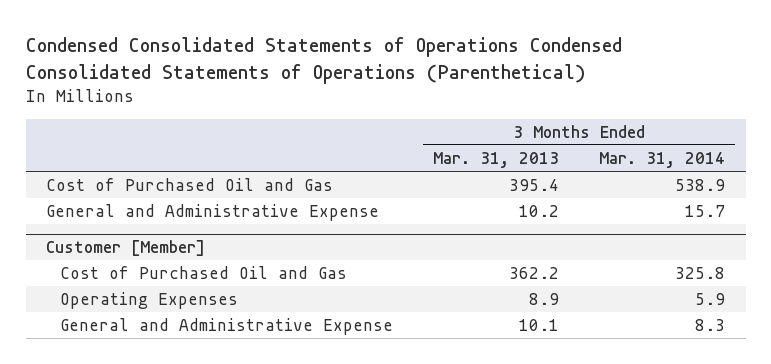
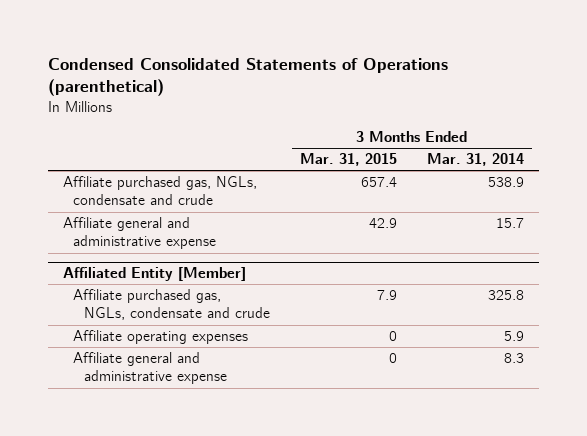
[25,37,622,84] Condensed Consolidated Statements of Operations Condensed Consolidated Statements of Operations (Parenthetical) -> [47,58,448,97] Condensed Consolidated Statements of Operations (parenthetical)
[432,151,559,168] Mar. 31, 2013 -> none
none -> [299,153,397,167] Mar. 31, 2015
[45,240,205,257] Customer [Member] -> none
[45,178,333,192] Cost of Purchased Oil and Gas -> [63,176,258,206] Affiliate purchased gas, NGLs, condensate and crude
[45,204,379,222] General and Administrative Expense -> [63,217,217,250] Affiliate general and administrative expense
none -> [63,267,247,282] Affiliated Entity [Member]
[59,266,347,280] Cost of Purchased Oil and Gas -> [73,289,270,321] Affiliate purchased gas, NGLs, condensate and crude
[59,292,238,310] Operating Expenses -> [73,330,249,345] Affiliate operating expenses
[59,318,393,336] General and Administrative Expense -> [73,352,227,385] Affiliate general and administrative expense

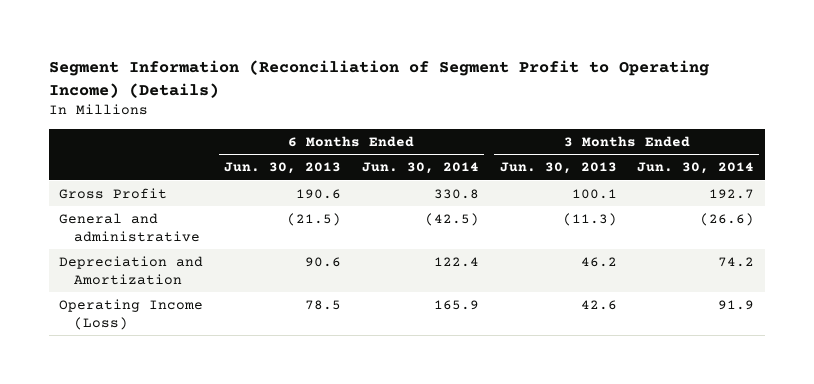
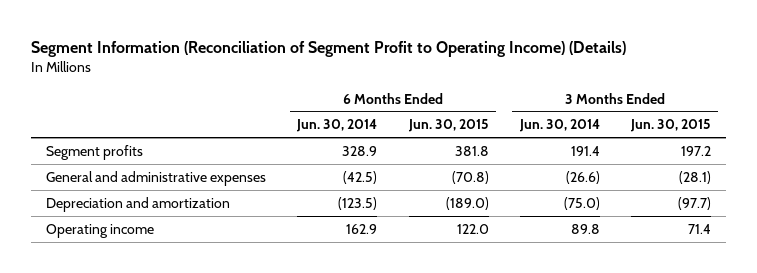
[224,162,342,175] Jun. 30, 2013 -> none
[499,162,617,175] Jun. 30, 2013 -> none
none -> [407,119,489,133] Jun. 30, 2015
none -> [629,119,711,133] Jun. 30, 2015
[59,187,168,199] Gross Profit -> [46,144,144,160] Segment profits
[433,188,479,199] 330.8 -> [342,145,378,156] 328.9
[709,188,755,199] 192.7 -> [570,145,600,156] 191.4
[59,212,201,243] General and administrative -> [46,170,267,186] General and administrative expenses
[59,255,204,286] Depreciation and Amortization -> [46,196,231,212] Depreciation and amortization
[433,256,479,267] 122.4 -> [338,196,378,210] (123.5)
[718,256,755,267] 74.2 -> [563,196,600,210] (75.0)
[59,298,204,331] Operating Income (Loss) -> [46,223,155,238] Operating income
[433,299,479,310] 165.9 -> [346,223,378,234] 162.9
[718,299,755,310] 91.9 -> [570,223,600,234] 89.8

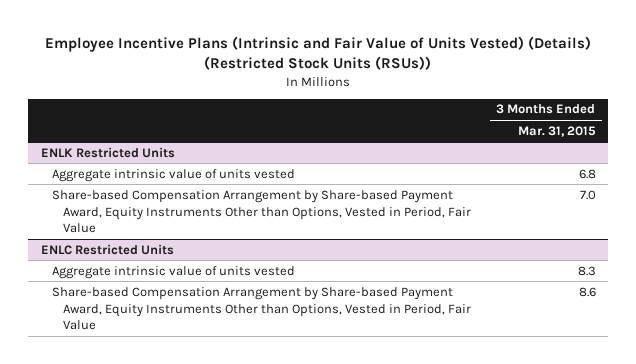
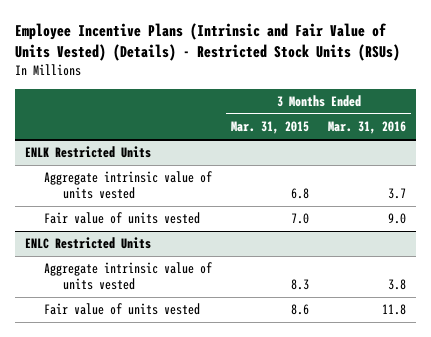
[45,36,592,71] Employee Incentive Plans (Intrinsic and Fair Value of Units Vested) (Details) (Restricted Stock Units (RSUs)) -> [15,22,401,61] Employee Incentive Plans (Intrinsic and Fair Value of Units Vested) (Details) - Restricted Stock Units (RSUs)
none -> [328,121,407,135] Mar. 31, 2016
[51,189,472,234] Share-based Compensation Arrangement by Share-based Payment Award, Equity Instruments Other than Options, Vested in Period, Fair Value -> [43,212,200,225] Fair value of units vested
[51,286,472,331] Share-based Compensation Arrangement by Share-based Payment Award, Equity Instruments Other than Options, Vested in Period, Fair Value -> [43,303,200,316] Fair value of units vested

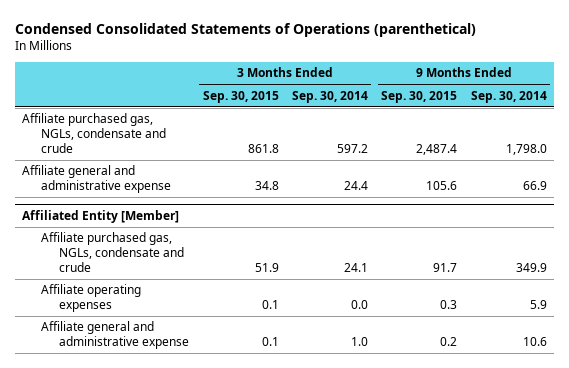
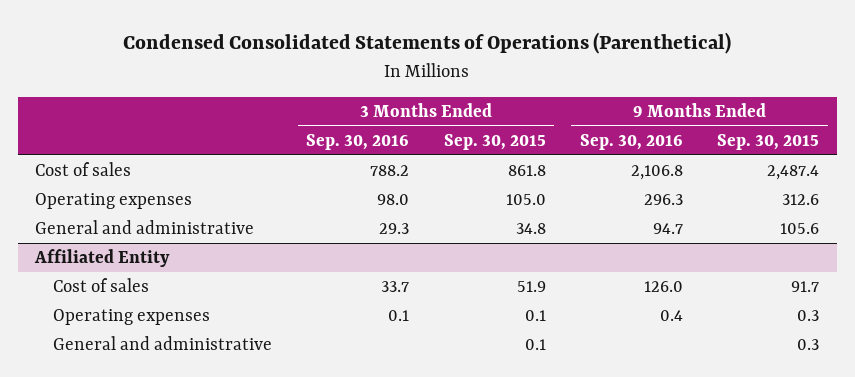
[15,22,477,37] Condensed Consolidated Statements of Operations (parenthetical) -> [123,32,732,55] Condensed Consolidated Statements of Operations (Parenthetical)
[292,90,369,103] Sep. 30, 2014 -> none
[470,90,547,103] Sep. 30, 2014 -> none
none -> [306,133,410,150] Sep. 30, 2016
none -> [580,133,684,150] Sep. 30, 2016
[22,113,166,154] Affiliate purchased gas, NGLs, condensate and crude -> [35,162,132,177] Cost of sales
none -> [35,193,193,210] Operating expenses
[22,165,171,194] Affiliate general and administrative expense -> [35,220,255,235] General and administrative
[22,209,180,223] Affiliated Entity [Member] -> [34,249,171,268] Affiliated Entity
[40,232,185,273] Affiliate purchased gas, NGLs, condensate and crude -> [52,278,149,293] Cost of sales
[40,284,141,313] Affiliate operating expenses -> [52,309,210,326] Operating expenses
[40,321,190,350] Affiliate general and administrative expense -> [52,336,272,351] General and administrative
[440,337,458,347] 0.2 -> [797,339,820,351] 0.3

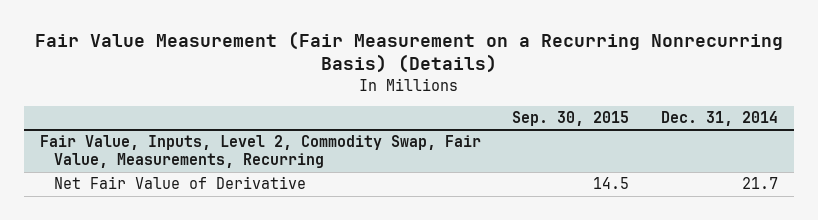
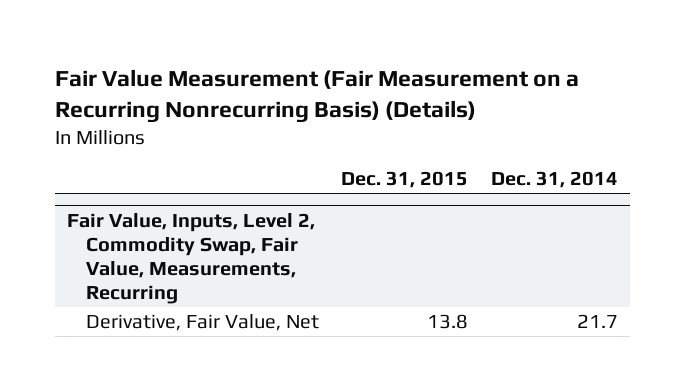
[512,111,630,127] Sep. 30, 2015 -> none
none -> [341,171,469,189] Dec. 31, 2015
[53,176,306,190] Net Fair Value of Derivative -> [85,313,319,331] Derivative, Fair Value, Net

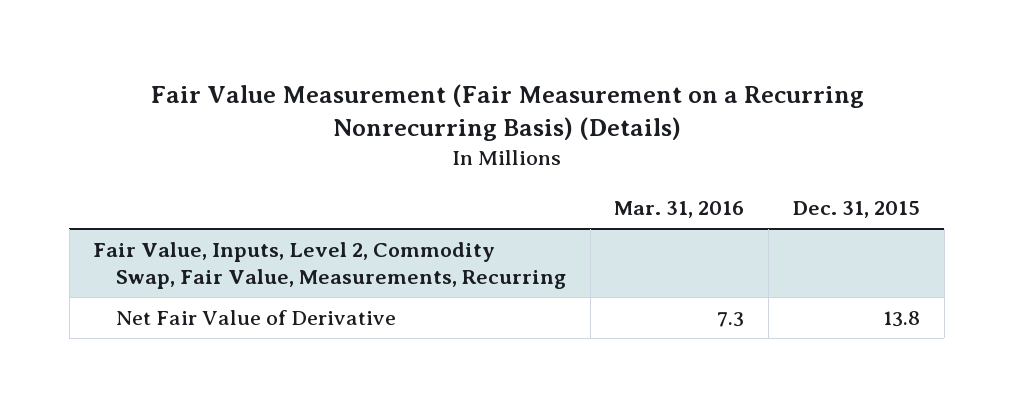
[491,171,619,189] Dec. 31, 2014 -> none
none -> [614,201,745,219] Mar. 31, 2016
[85,313,319,331] Derivative, Fair Value, Net -> [115,310,396,326] Net Fair Value of Derivative

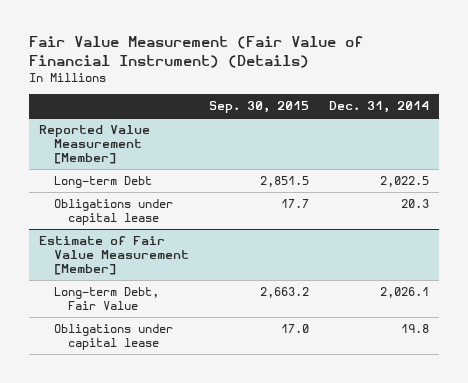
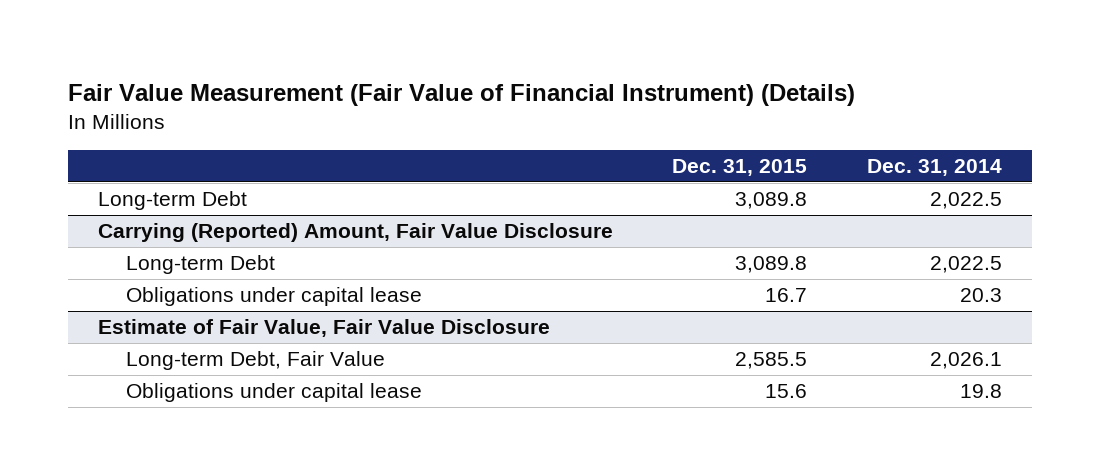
[208,101,309,114] Sep. 30, 2015 -> none
none -> [672,159,808,177] Dec. 31, 2015
[38,124,150,165] Reported Value Measurement [Member] -> none
none -> [97,223,613,243] Carrying (Reported) Amount, Fair Value Disclosure
none -> [125,255,275,275] Long-term Debt
[38,235,189,276] Estimate of Fair Value Measurement [Member] -> [97,319,550,338] Estimate of Fair Value, Fair Value Disclosure

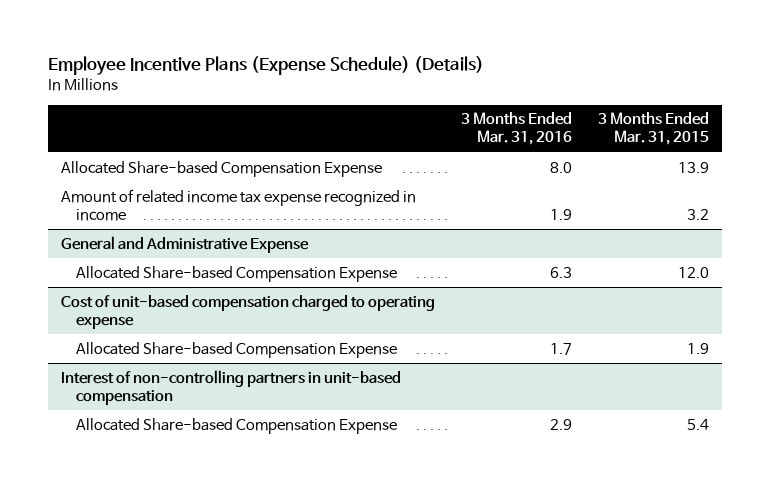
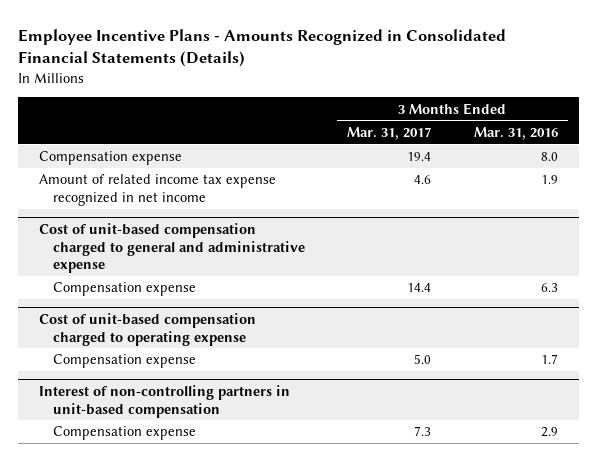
[47,56,484,76] Employee Incentive Plans (Expense Schedule) (Details) -> [17,28,506,68] Employee Incentive Plans - Amounts Recognized in Consolidated Financial Statements (Details)
[597,112,709,146] 3 Months Ended Mar. 31, 2015 -> none
none -> [347,127,432,141] Mar. 31, 2017
[60,160,382,177] Allocated Share-based Compensation Expense -> [39,151,183,166] Compensation expense
[60,188,416,221] Amount of related income tax expense recognized in income -> [39,174,277,206] Amount of related income tax expense recognized in net income
[60,235,309,253] General and Administrative Expense -> [39,223,306,273] Cost of unit-based compensation charged to general and administrative expense
[76,265,398,282] Allocated Share-based Compensation Expense -> [53,282,197,297] Compensation expense
[76,341,398,358] Allocated Share-based Compensation Expense -> [53,354,197,369] Compensation expense
[76,417,398,434] Allocated Share-based Compensation Expense -> [53,426,197,441] Compensation expense

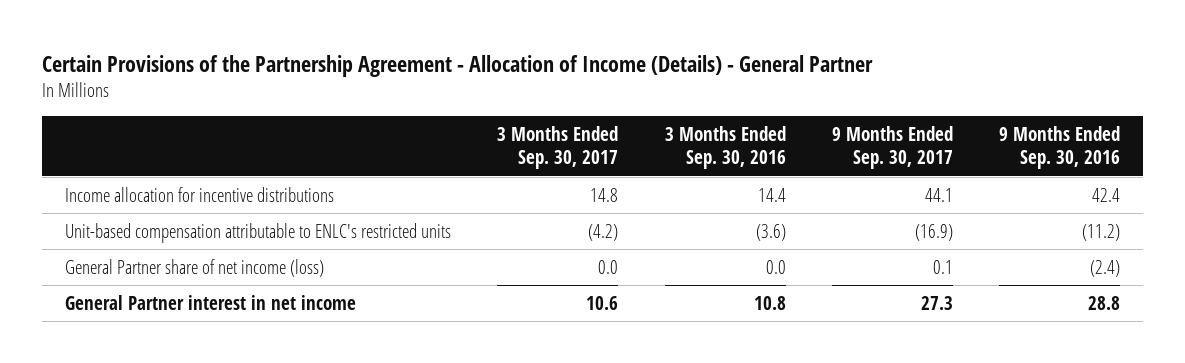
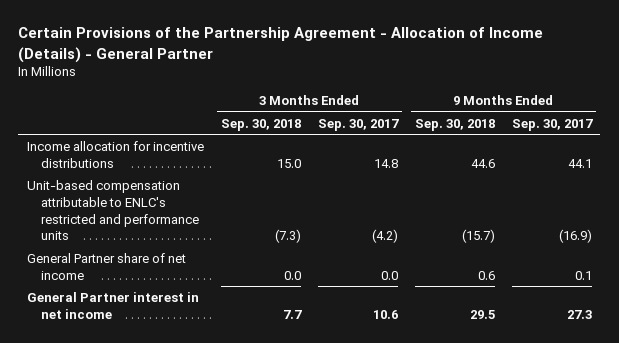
[664,125,786,170] 3 Months Ended Sep. 30, 2016 -> none
[998,125,1120,170] 9 Months Ended Sep. 30, 2016 -> none
none -> [220,118,301,131] Sep. 30, 2018
none -> [414,118,495,131] Sep. 30, 2018
[65,222,452,243] Unit-based compensation attributable to ENLC's restricted units -> [26,179,199,241] Unit-based compensation attributable to ENLC's restricted and performance units
[65,258,325,277] General Partner share of net income (loss) -> [26,252,186,280] General Partner share of net income

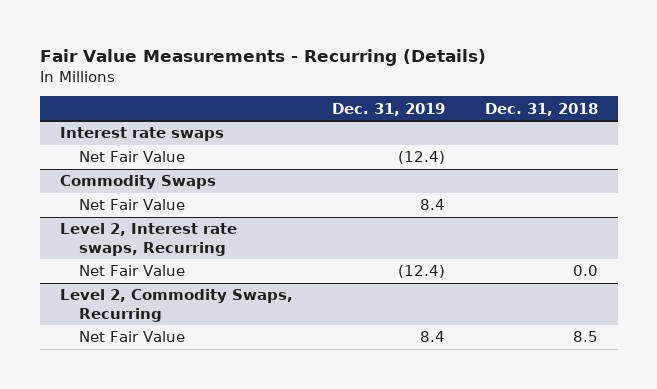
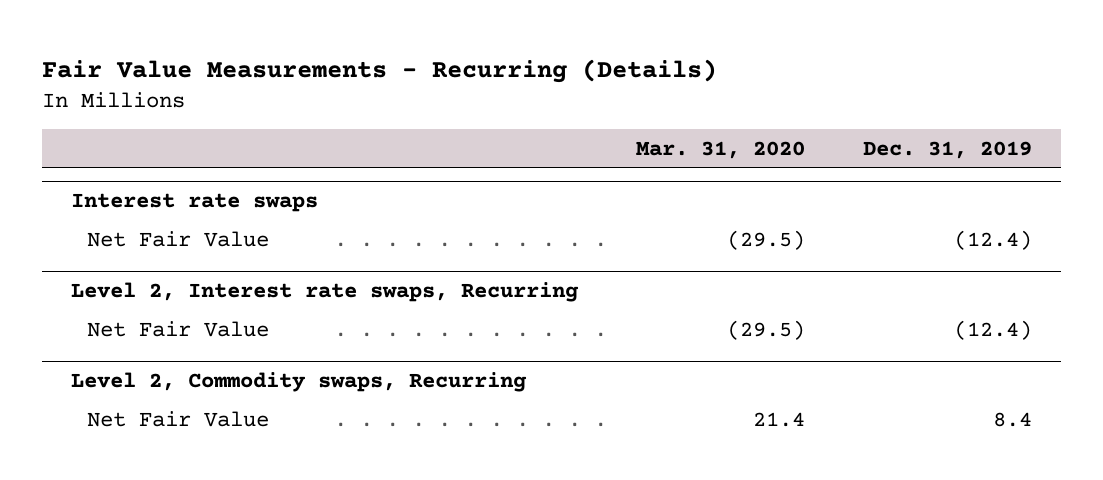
[484,102,598,116] Dec. 31, 2018 -> none
none -> [636,140,806,159] Mar. 31, 2020
[59,175,216,190] Commodity Swaps -> none
[79,199,186,211] Net Fair Value -> none
[59,289,293,322] Level 2, Commodity Swaps, Recurring -> [70,372,527,393] Level 2, Commodity swaps, Recurring

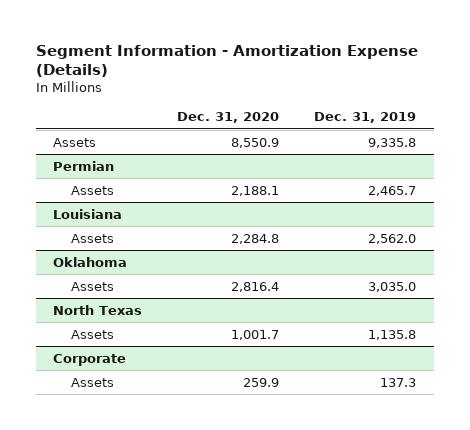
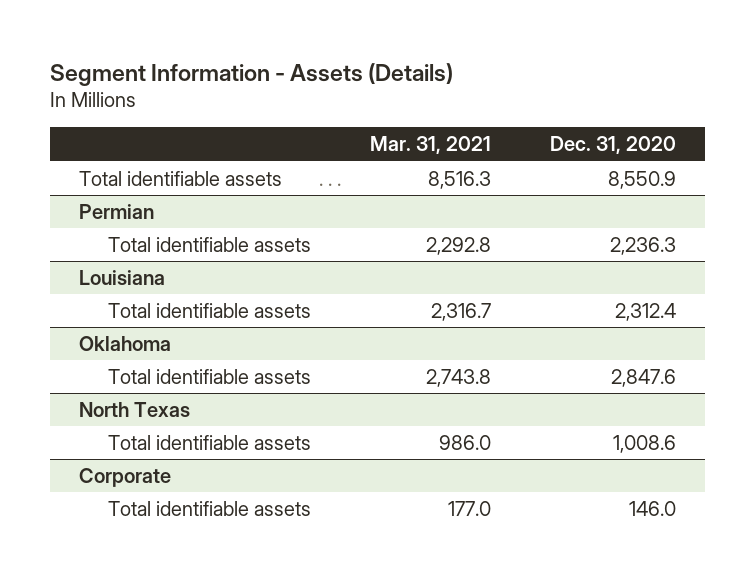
[35,44,418,78] Segment Information - Amortization Expense (Details) -> [49,62,453,86] Segment Information - Assets (Details)
[314,112,417,124] Dec. 31, 2019 -> none
none -> [370,136,492,155] Mar. 31, 2021
[53,137,97,147] Assets -> [78,170,282,186] Total identifiable assets
[71,185,115,195] Assets -> [108,236,312,252] Total identifiable assets
[231,185,280,196] 2,188.1 -> [609,236,676,255] 2,236.3
[71,233,115,243] Assets -> [108,302,312,318] Total identifiable assets
[231,233,280,244] 2,284.8 -> [614,302,676,321] 2,312.4
[71,281,115,291] Assets -> [108,368,312,384] Total identifiable assets
[231,281,280,292] 2,816.4 -> [610,368,676,387] 2,847.6
[71,329,115,339] Assets -> [108,434,312,450] Total identifiable assets
[231,329,280,340] 1,001.7 -> [612,434,676,453] 1,008.6
[71,377,115,387] Assets -> [108,500,312,516] Total identifiable assets
[243,377,280,387] 259.9 -> [628,500,676,516] 146.0

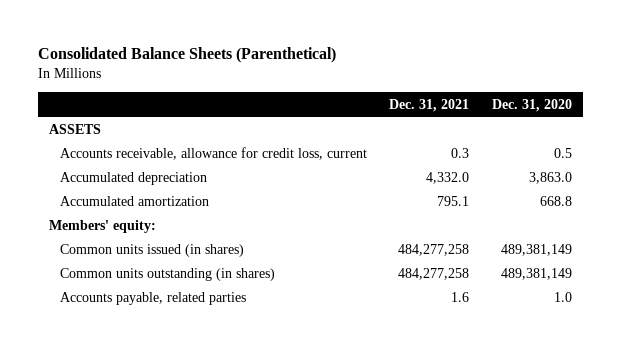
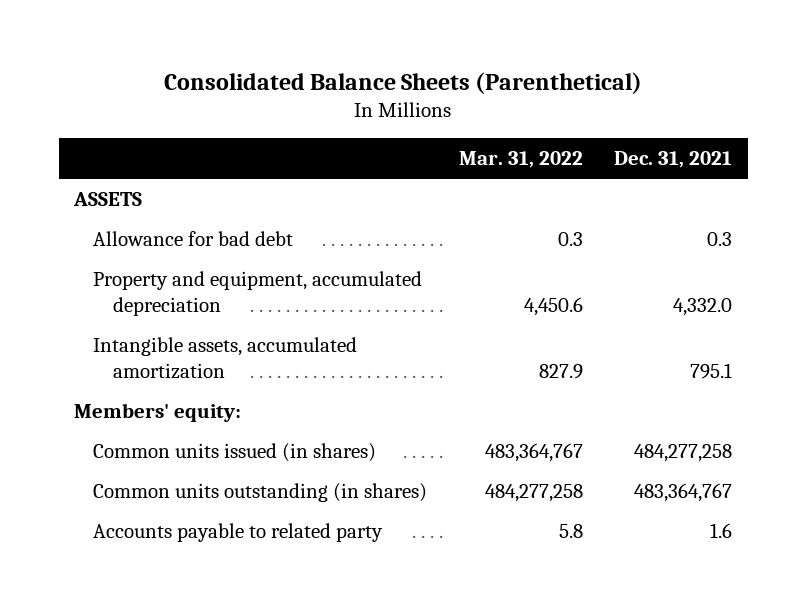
[491,98,572,112] Dec. 31, 2020 -> none
none -> [458,150,583,168] Mar. 31, 2022
[60,146,368,160] Accounts receivable, allowance for credit loss, current -> [93,231,294,247] Allowance for bad debt
[60,171,208,185] Accumulated depreciation -> [93,271,423,316] Property and equipment, accumulated depreciation
[60,195,210,206] Accumulated amortization -> [93,337,358,379] Intangible assets, accumulated amortization
[398,267,470,280] 484,277,258 -> [634,483,733,503] 483,364,767
[60,291,247,305] Accounts payable, related parties -> [93,523,384,543] Accounts payable to related party

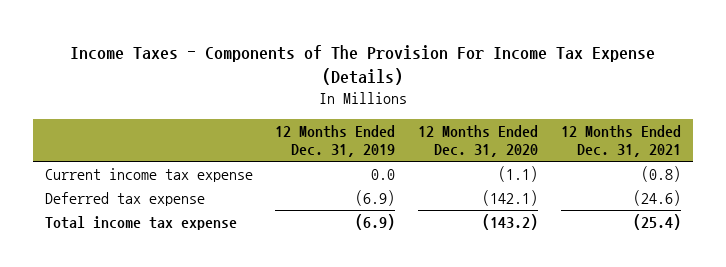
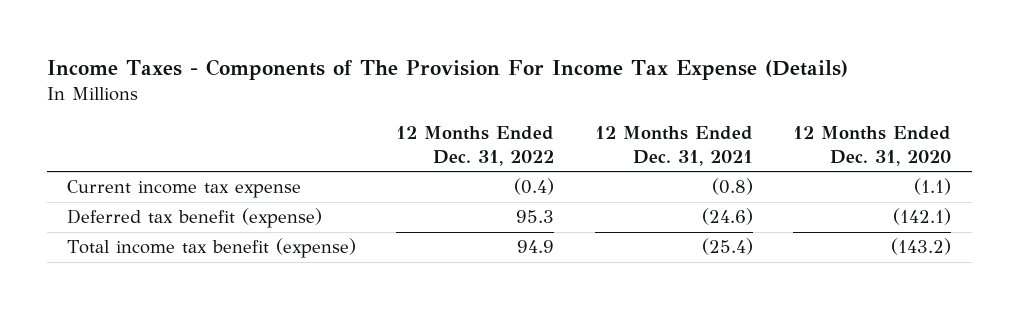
[275,125,396,158] 12 Months Ended Dec. 31, 2019 -> none
none -> [396,126,555,166] 12 Months Ended Dec. 31, 2022
[44,192,205,207] Deferred tax expense -> [66,208,322,229] Deferred tax benefit (expense)
[44,216,237,231] Total income tax expense -> [66,238,356,259] Total income tax benefit (expense)

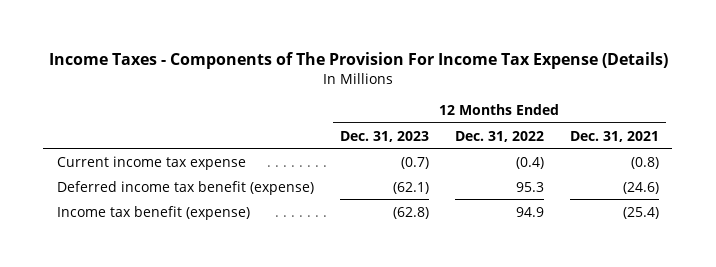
[793,126,952,166] 12 Months Ended Dec. 31, 2020 -> none
none -> [339,130,429,142] Dec. 31, 2023
[66,208,322,229] Deferred tax benefit (expense) -> [56,180,314,195] Deferred income tax benefit (expense)
[66,238,356,259] Total income tax benefit (expense) -> [56,205,250,220] Income tax benefit (expense)

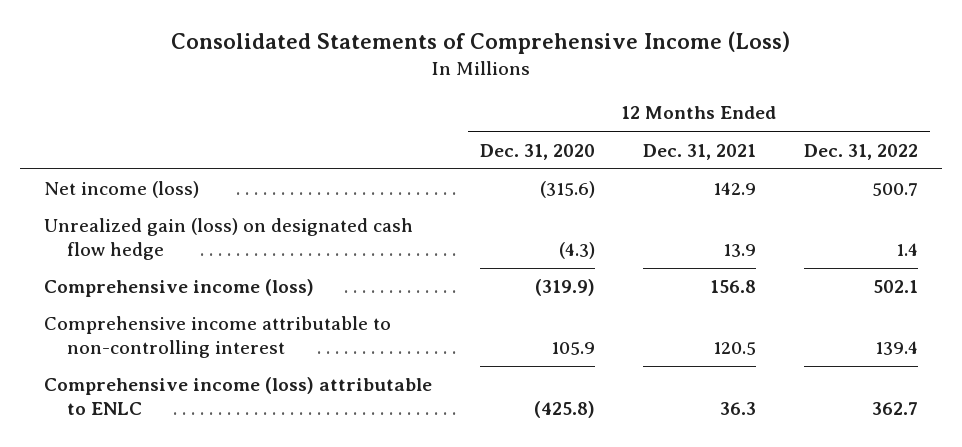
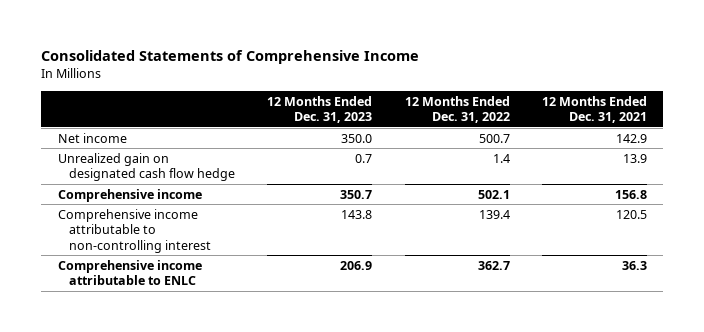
[170,31,790,55] Consolidated Statements of Comprehensive Income (Loss) -> [41,50,420,65] Consolidated Statements of Comprehensive Income
[479,143,595,160] Dec. 31, 2020 -> none
none -> [267,95,373,124] 12 Months Ended Dec. 31, 2023
[43,181,199,199] Net income (loss) -> [57,132,127,143] Net income
[43,218,413,260] Unrealized gain (loss) on designated cash flow hedge -> [57,152,236,182] Unrealized gain on designated cash flow hedge
[43,279,314,298] Comprehensive income (loss) -> [57,188,202,202] Comprehensive income
[43,377,432,415] Comprehensive income (loss) attributable to ENLC -> [57,259,202,286] Comprehensive income attributable to ENLC

